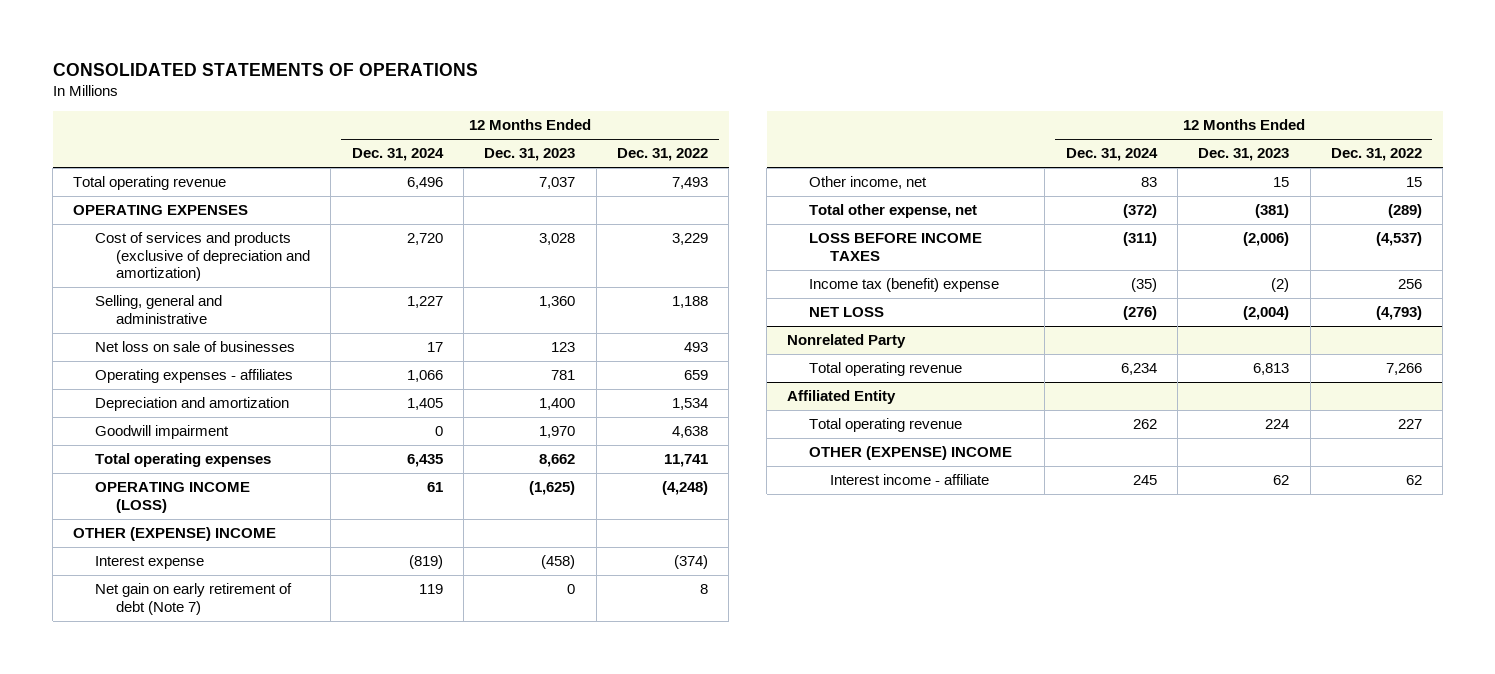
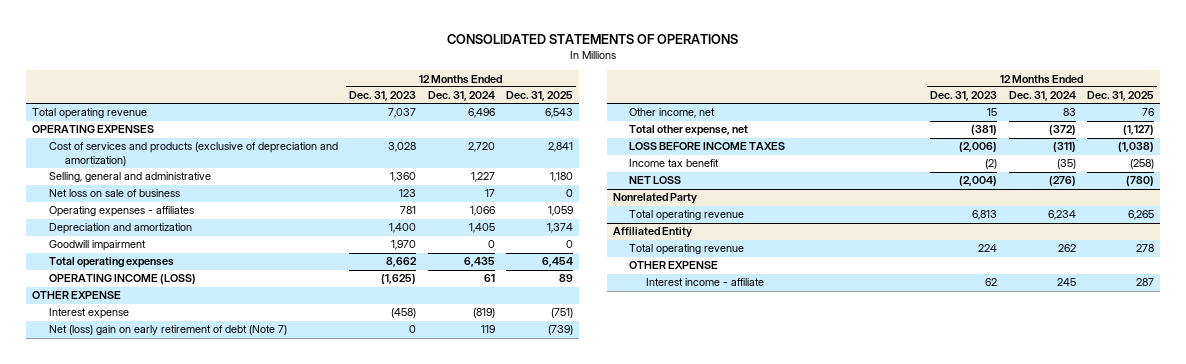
[617,148,709,162] Dec. 31, 2022 -> none
none -> [506,91,574,102] Dec. 31, 2025
[94,341,295,353] Net loss on sale of businesses -> [48,189,180,198] Net loss on sale of business
[73,527,277,542] OTHER (EXPENSE) INCOME -> [32,291,122,300] OTHER EXPENSE
[94,583,292,615] Net gain on early retirement of debt (Note 7) -> [48,325,287,336] Net (loss) gain on early retirement of debt (Note 7)
[808,278,999,293] Income tax (benefit) expense -> [629,159,720,168] Income tax benefit
[808,446,1012,461] OTHER (EXPENSE) INCOME -> [629,261,719,270] OTHER EXPENSE

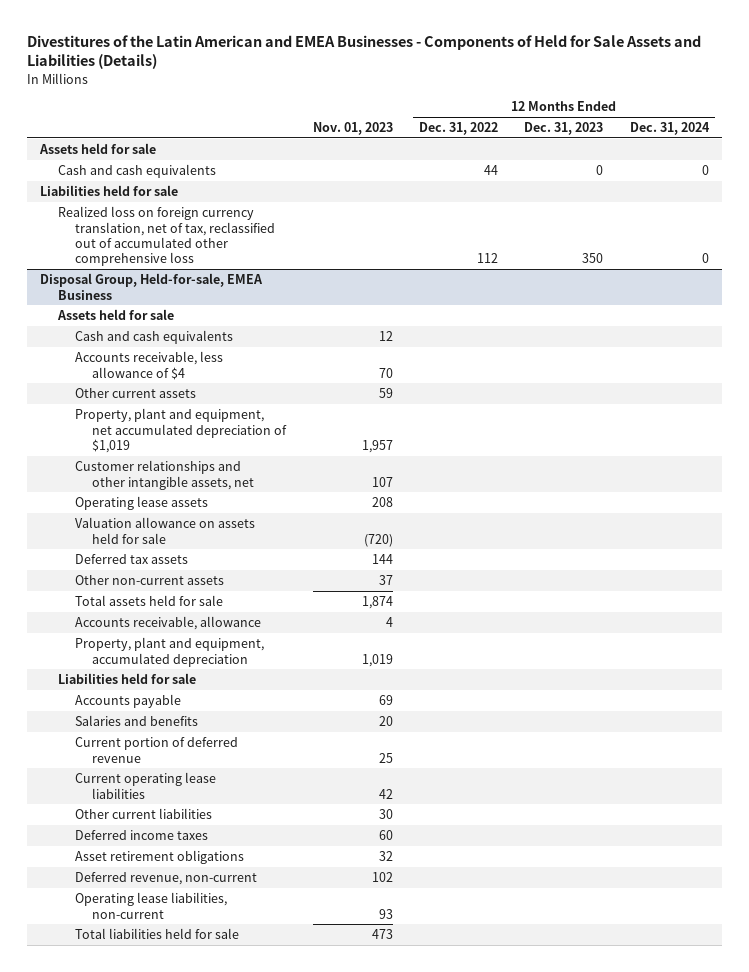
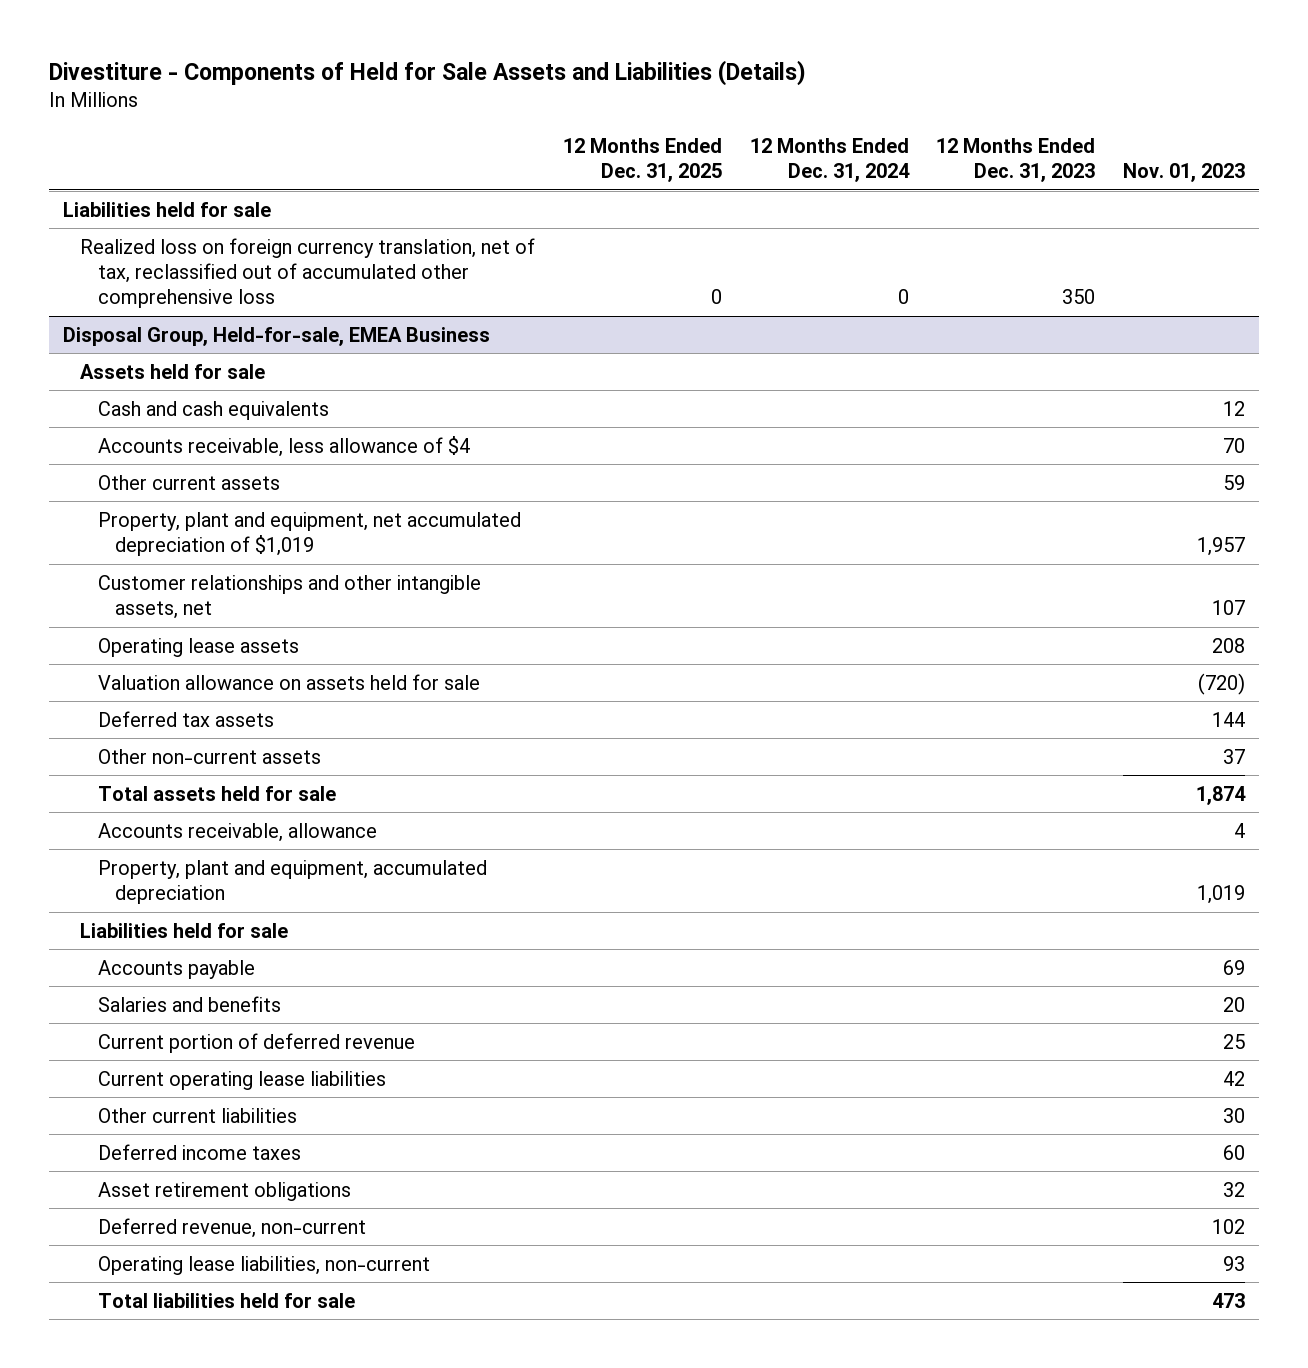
[26,34,701,70] Divestitures of the Latin American and EMEA Businesses - Components of Held for Sale Assets and Liabilities (Details) -> [49,60,807,87] Divestiture - Components of Held for Sale Assets and Liabilities (Details)
[419,122,499,136] Dec. 31, 2022 -> none
none -> [563,137,723,183] 12 Months Ended Dec. 31, 2025
[39,143,157,155] Assets held for sale -> none
[57,164,216,179] Cash and cash equivalents -> none

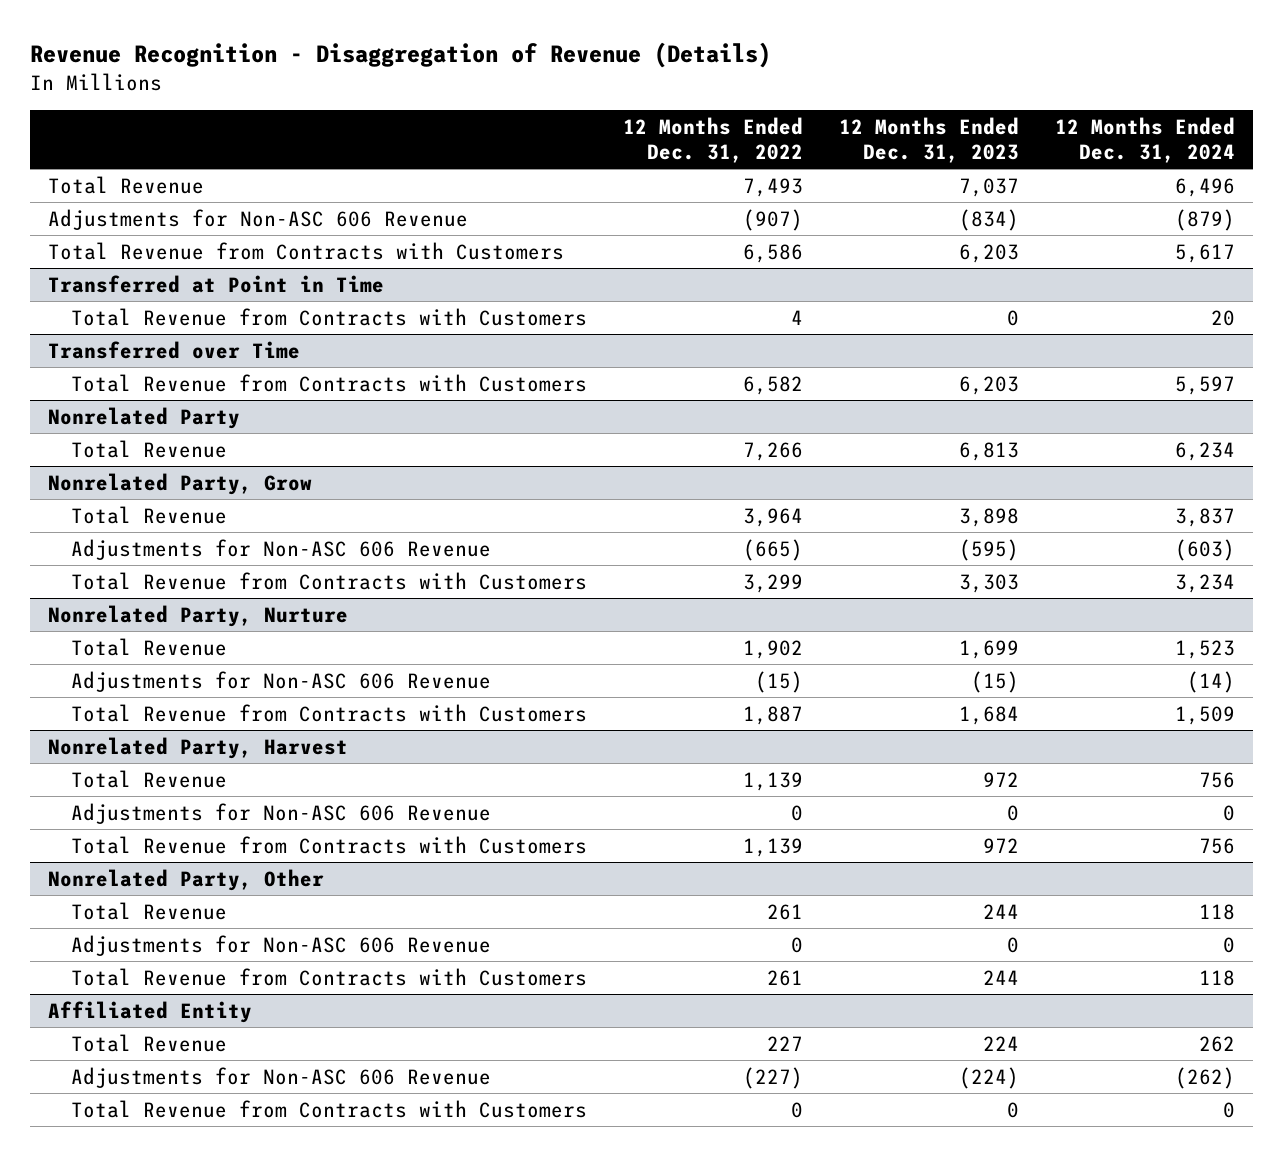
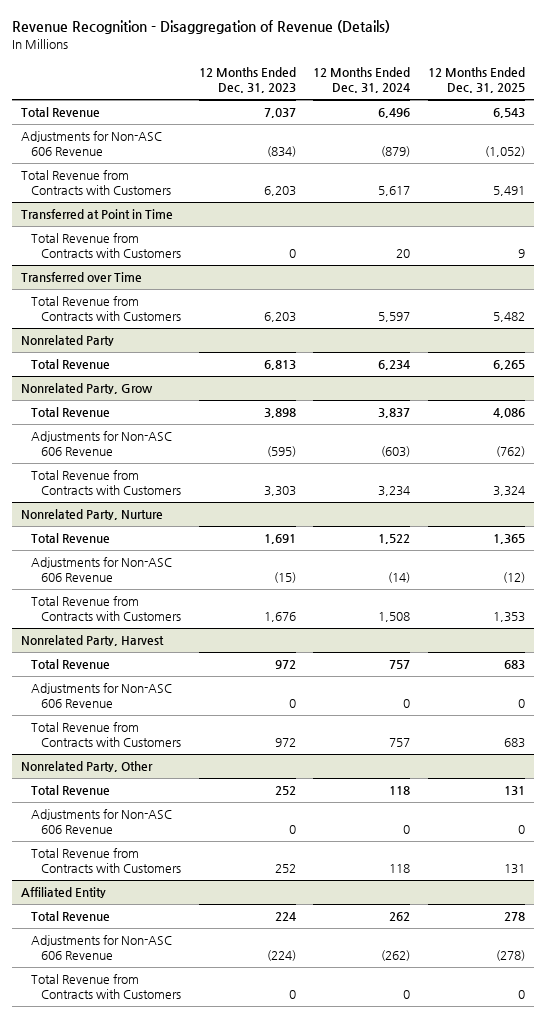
[622,116,803,163] 12 Months Ended Dec. 31, 2022 -> none
none -> [427,67,525,94] 12 Months Ended Dec. 31, 2025
[958,639,1019,659] 1,699 -> [263,534,296,545] 1,691
[1174,639,1235,659] 1,523 -> [378,534,411,545] 1,522
[958,705,1019,725] 1,684 -> [263,612,296,623] 1,676
[1174,705,1235,725] 1,509 -> [378,612,411,623] 1,508
[1198,771,1235,788] 756 -> [389,660,411,670] 757
[1198,837,1235,854] 756 -> [389,738,411,748] 757
[982,903,1019,919] 244 -> [274,786,296,796] 252
[982,969,1019,985] 244 -> [274,864,296,874] 252

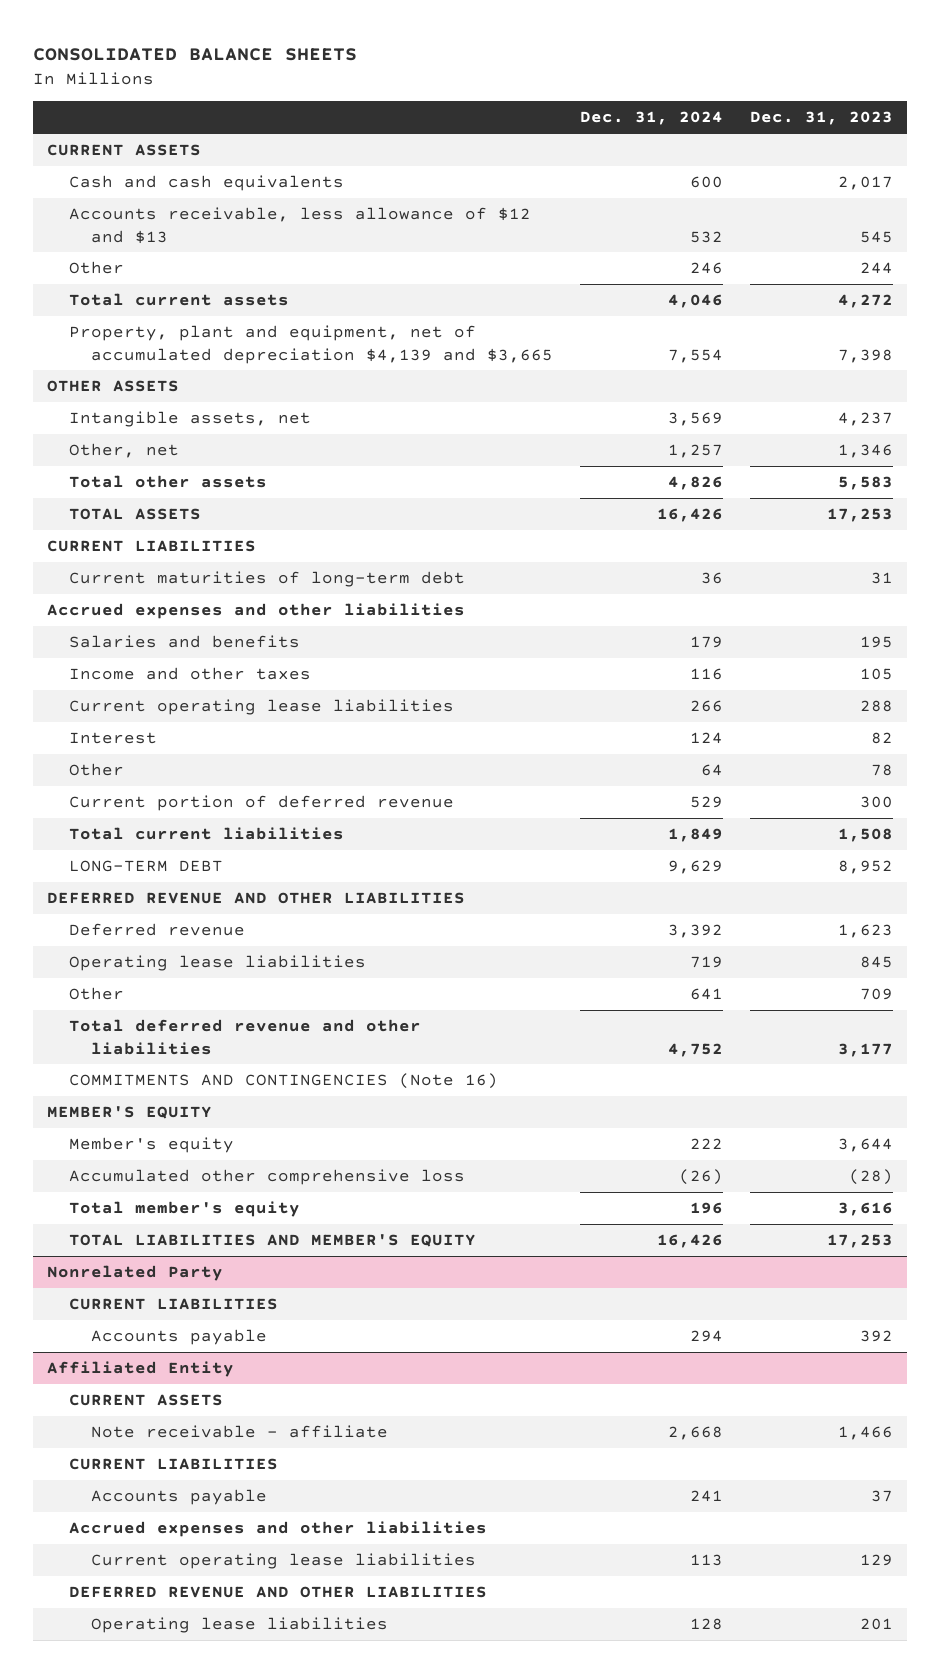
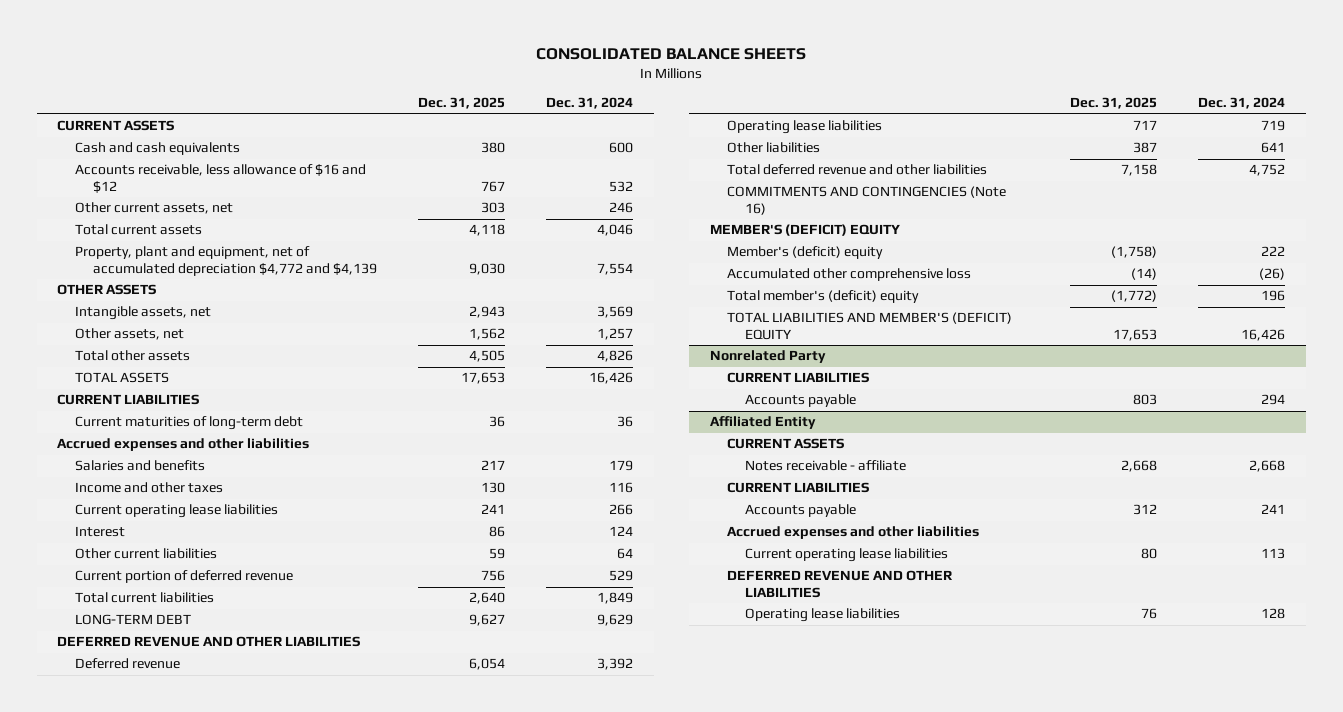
[750,111,894,126] Dec. 31, 2023 -> none
none -> [418,97,506,110] Dec. 31, 2025
[68,207,531,244] Accounts receivable, less allowance of $12 and $13 -> [75,164,367,194] Accounts receivable, less allowance of $16 and $12
[68,261,124,275] Other -> [75,202,234,215] Other current assets, net
[68,325,553,364] Property, plant and equipment, net of accumulated depreciation $4,139 and $3,665 -> [75,246,377,277] Property, plant and equipment, net of accumulated depreciation $4,772 and $4,139
[68,443,179,459] Other, net -> [75,328,185,341] Other assets, net
[68,763,124,777] Other -> [75,548,218,560] Other current liabilities
[68,987,124,1001] Other -> [727,142,821,154] Other liabilities
[46,1106,212,1120] MEMBER'S EQUITY -> [709,224,900,237] MEMBER'S (DEFICIT) EQUITY
[68,1137,234,1154] Member's equity -> [727,246,884,260] Member's (deficit) equity
[68,1201,300,1218] Total member's equity -> [727,290,920,304] Total member's (deficit) equity
[68,1234,476,1248] TOTAL LIABILITIES AND MEMBER'S EQUITY -> [727,312,1013,341] TOTAL LIABILITIES AND MEMBER'S (DEFICIT) EQUITY
[90,1425,388,1439] Note receivable - affiliate -> [745,460,907,472] Notes receivable - affiliate

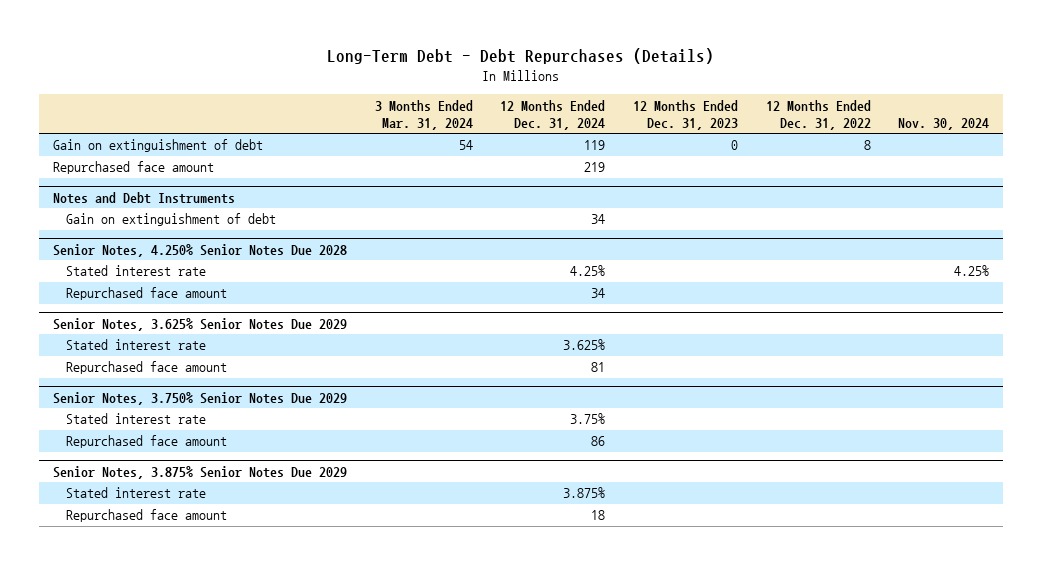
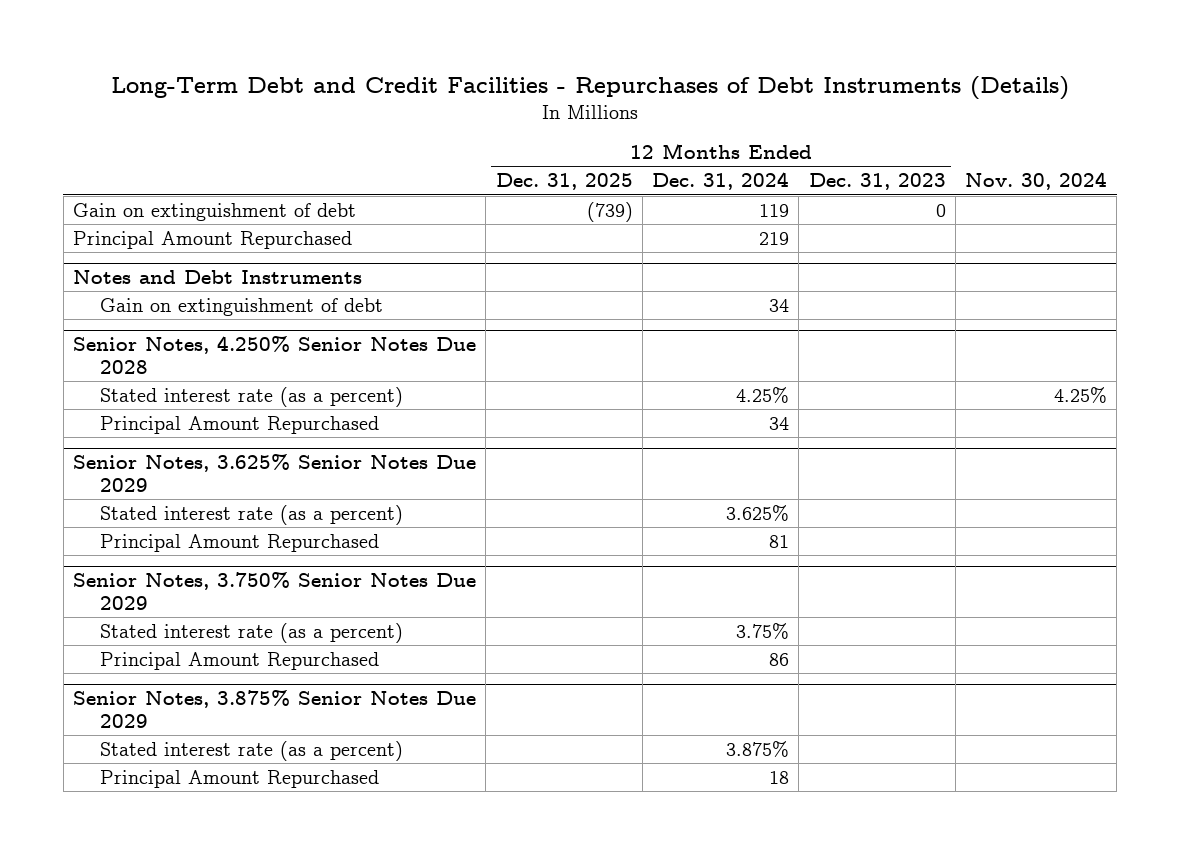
[327,48,715,65] Long-Term Debt - Debt Repurchases (Details) -> [111,76,1070,101] Long-Term Debt and Credit Facilities - Repurchases of Debt Instruments (Details)
[374,99,473,130] 3 Months Ended Mar. 31, 2024 -> none
[765,99,871,130] 12 Months Ended Dec. 31, 2022 -> none
none -> [495,173,633,191] Dec. 31, 2025
[52,161,214,175] Repurchased face amount -> [72,230,352,249] Principal Amount Repurchased
[65,265,206,277] Stated interest rate -> [100,386,404,407] Stated interest rate (as a percent)
[65,287,227,301] Repurchased face amount -> [100,415,380,434] Principal Amount Repurchased
[65,339,206,351] Stated interest rate -> [100,504,404,525] Stated interest rate (as a percent)
[65,361,227,375] Repurchased face amount -> [100,533,380,552] Principal Amount Repurchased
[65,413,206,425] Stated interest rate -> [100,622,404,643] Stated interest rate (as a percent)
[65,435,227,449] Repurchased face amount -> [100,651,380,670] Principal Amount Repurchased
[65,487,206,499] Stated interest rate -> [100,740,404,761] Stated interest rate (as a percent)
[65,509,227,523] Repurchased face amount -> [100,769,380,788] Principal Amount Repurchased

